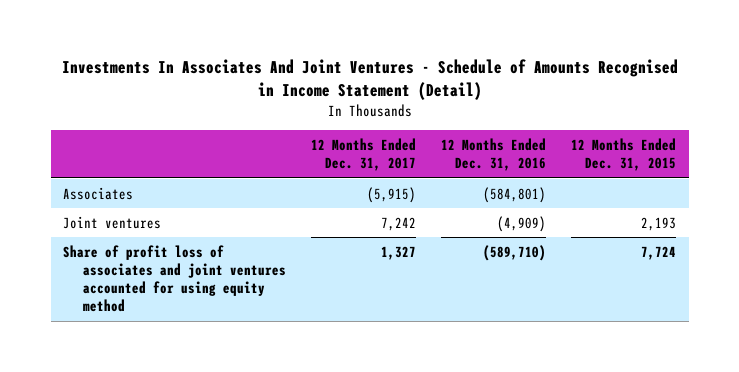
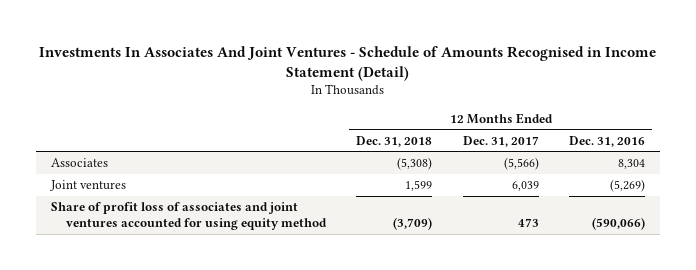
[571,137,677,172] 12 Months Ended Dec. 31, 2015 -> none
none -> [356,135,433,147] Dec. 31, 2018
[367,186,417,203] (5,915) -> [503,157,539,171] (5,566)
[483,186,547,203] (584,801) -> [617,159,645,170] 8,304
[381,216,417,231] 7,242 -> [511,181,539,192] 6,039
[497,215,547,232] (4,909) -> [609,179,645,193] (5,269)
[381,245,417,260] 1,327 -> [517,217,539,227] 473
[483,244,547,261] (589,710) -> [591,216,645,230] (590,066)

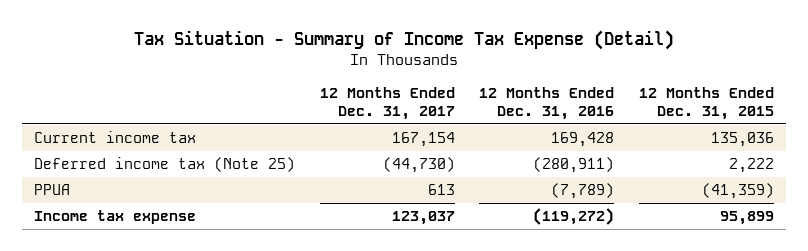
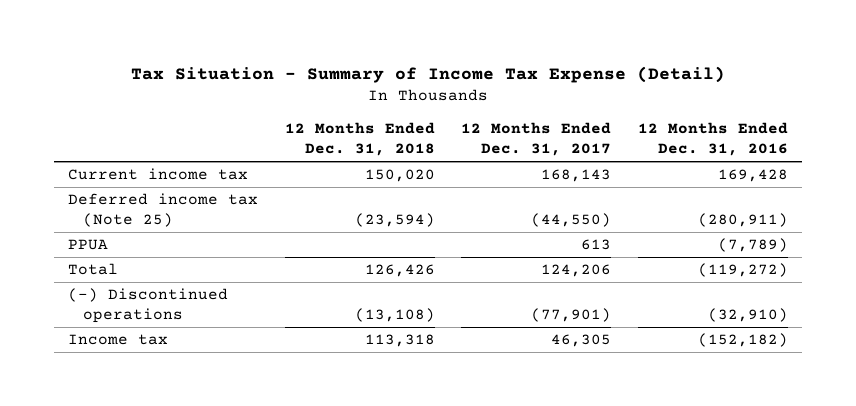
[638,87,774,120] 12 Months Ended Dec. 31, 2015 -> none
none -> [284,121,435,157] 12 Months Ended Dec. 31, 2018
[391,132,455,148] 167,154 -> [541,169,612,183] 168,143
[382,157,455,174] (44,730) -> [531,213,612,228] (44,550)
none -> [67,263,118,276] Total
none -> [67,288,228,324] (-) Discontinued operations
[34,210,197,225] Income tax expense -> [67,334,168,346] Income tax
[391,211,455,226] 123,037 -> [551,334,612,348] 46,305
[533,208,615,226] (119,272) -> [698,333,789,348] (152,182)

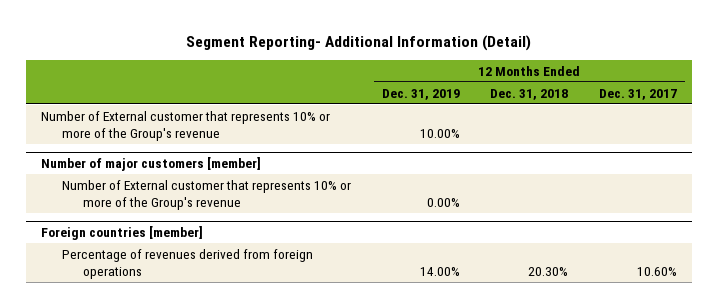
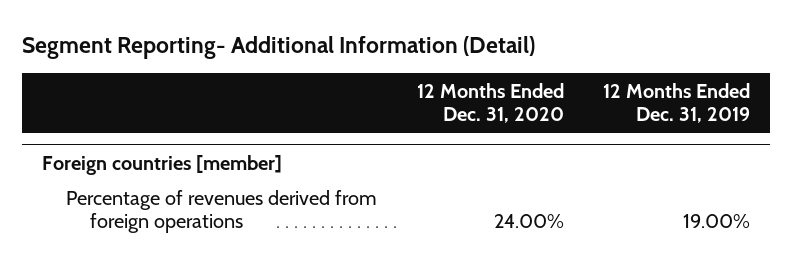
[490,88,569,100] Dec. 31, 2018 -> none
[598,88,677,100] Dec. 31, 2017 -> none
none -> [416,82,564,124] 12 Months Ended Dec. 31, 2020
[40,110,330,142] Number of External customer that represents 10% or more of the Group's revenue -> none
[40,157,261,172] Number of major customers [member] -> none
[61,179,351,211] Number of External customer that represents 10% or more of the Group's revenue -> none
[419,267,460,277] 14.00% -> [683,214,751,229] 19.00%

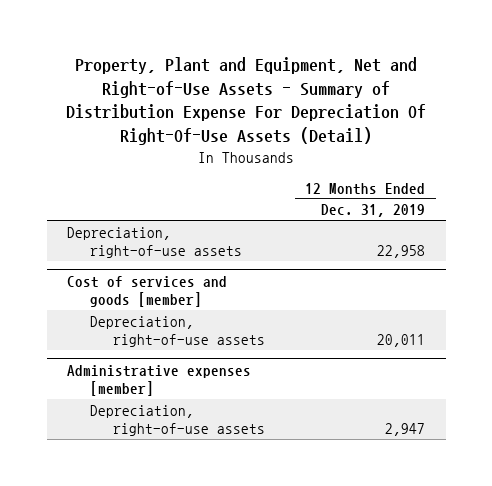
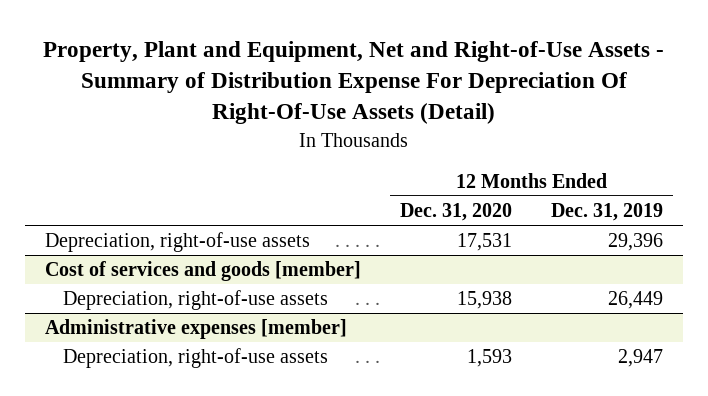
none -> [400,203,513,222] Dec. 31, 2020
[377,244,426,258] 22,958 -> [608,233,664,252] 29,396
[377,333,426,347] 20,011 -> [608,291,664,310] 26,449

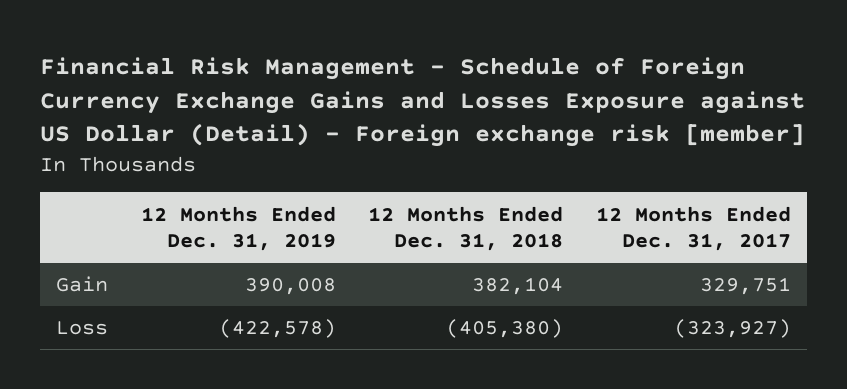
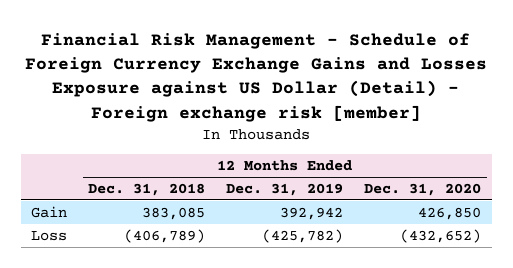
[596,205,792,252] 12 Months Ended Dec. 31, 2017 -> none
none -> [364,183,482,197] Dec. 31, 2020
[244,278,336,296] 390,008 -> [280,206,344,220] 392,942
[472,277,564,296] 382,104 -> [142,206,206,220] 383,085
[218,319,336,339] (422,578) -> [262,228,344,243] (425,782)
[446,319,564,339] (405,380) -> [124,228,206,243] (406,789)

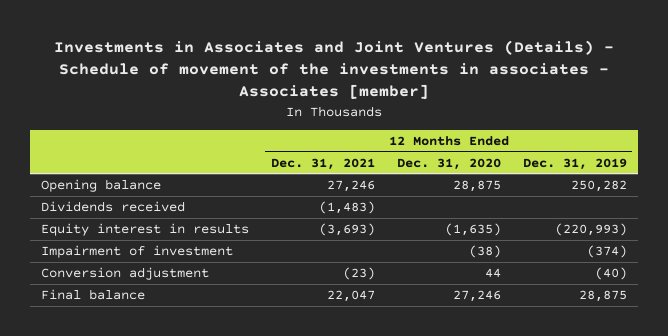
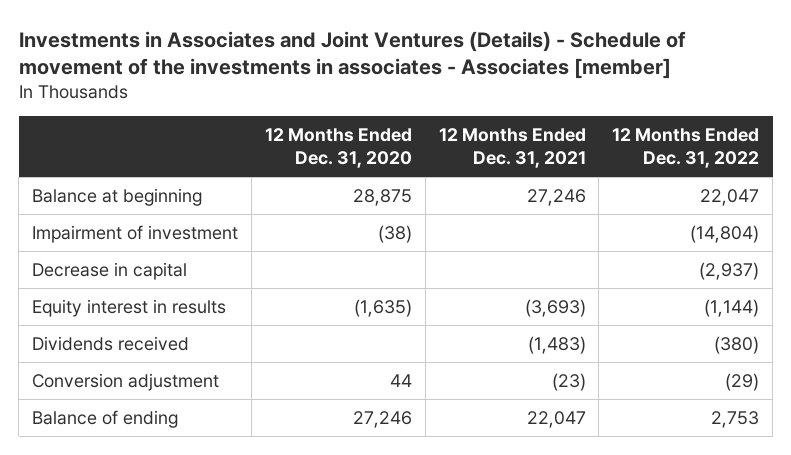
[522,157,627,170] Dec. 31, 2019 -> none
none -> [612,127,760,169] 12 Months Ended Dec. 31, 2022
[41,178,162,192] Opening balance -> [32,187,203,206] Balance at beginning
none -> [32,261,188,280] Decrease in capital
[41,222,250,236] Equity interest in results -> [32,298,227,317] Equity interest in results
[41,200,186,212] Dividends received -> [32,335,190,351] Dividends received
[41,288,146,300] Final balance -> [32,409,179,428] Balance of ending

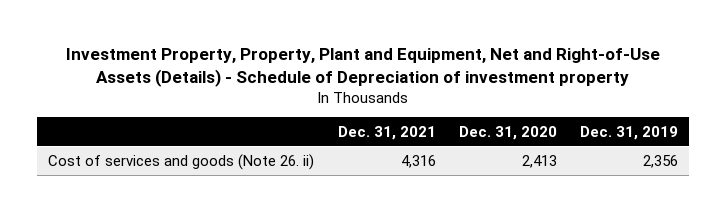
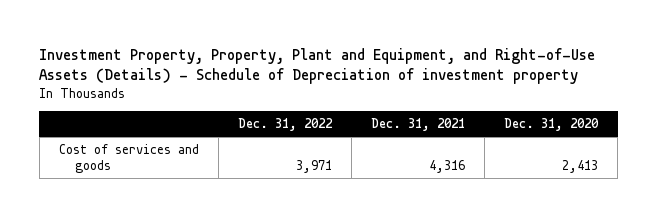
[66,47,661,87] Investment Property, Property, Plant and Equipment, Net and Right-of-Use Assets (Details) - Schedule of Depreciation of investment property -> [39,47,596,85] Investment Property, Property, Plant and Equipment, and Right-of-Use Assets (Details) - Schedule of Depreciation of investment property
[579,125,678,140] Dec. 31, 2019 -> none
none -> [237,118,333,132] Dec. 31, 2022
[48,154,315,171] Cost of services and goods (Note 26. ii) -> [58,144,199,174] Cost of services and goods

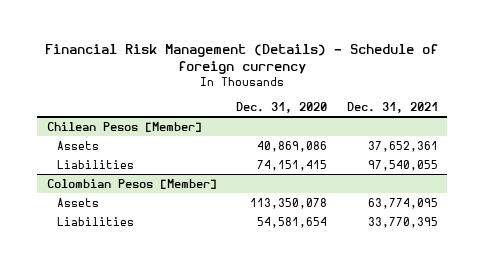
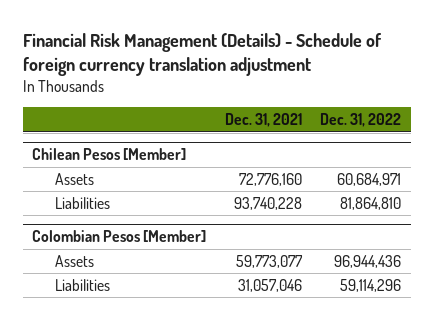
[45,44,439,75] Financial Risk Management (Details) - Schedule of foreign currency -> [22,32,382,76] Financial Risk Management (Details) - Schedule of foreign currency translation adjustment
[236,101,328,113] Dec. 31, 2020 -> none
none -> [320,113,402,128] Dec. 31, 2022
[367,140,438,152] 37,652,361 -> [238,172,302,186] 72,776,160
[367,159,438,171] 97,540,055 -> [233,196,302,210] 93,740,228
[367,197,438,209] 63,774,095 -> [235,254,303,268] 59,773,077
[367,216,438,228] 33,770,395 -> [237,278,302,292] 31,057,046

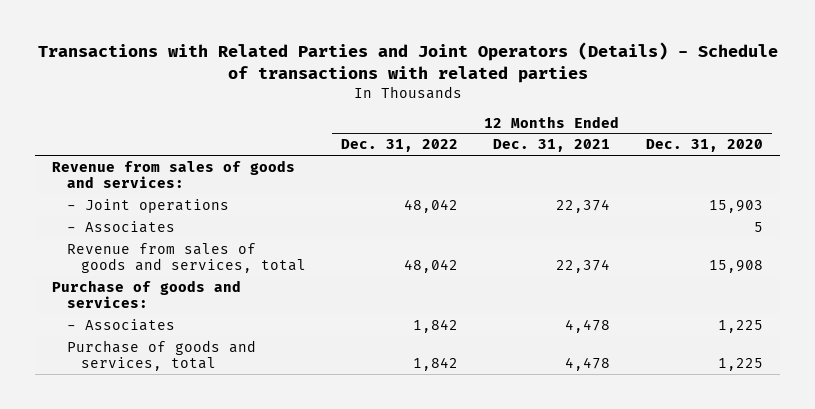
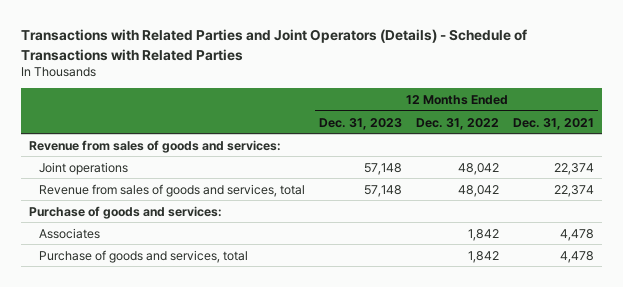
[37,41,778,83] Transactions with Related Parties and Joint Operators (Details) - Schedule of transactions with related parties -> [21,29,528,61] Transactions with Related Parties and Joint Operators (Details) - Schedule of Transactions with Related Parties
[645,139,763,153] Dec. 31, 2020 -> none
none -> [318,117,402,130] Dec. 31, 2023
[66,220,175,233] - Associates -> none
[66,198,229,213] - Joint operations -> [38,161,128,175] Joint operations
[66,318,175,331] - Associates -> [38,227,100,239] Associates

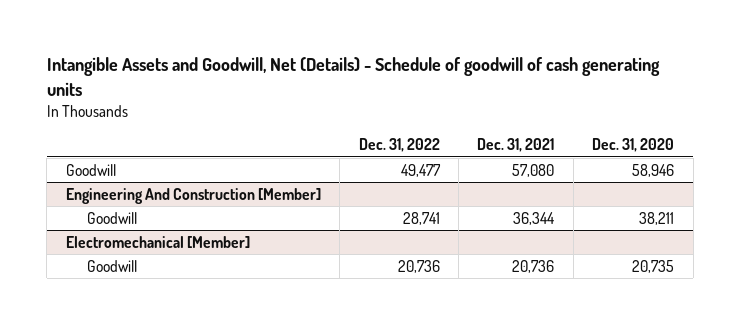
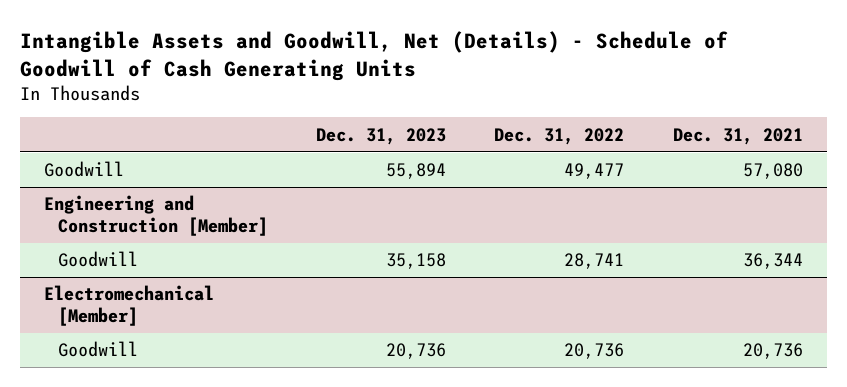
[46,57,660,96] Intangible Assets and Goodwill, Net (Details) - Schedule of goodwill of cash generating units -> [20,31,729,81] Intangible Assets and Goodwill, Net (Details) - Schedule of Goodwill of Cash Generating Units
[592,138,675,153] Dec. 31, 2020 -> none
none -> [316,127,447,145] Dec. 31, 2023
[65,187,321,204] Engineering And Construction [Member] -> [44,195,269,237] Engineering and Construction [Member]

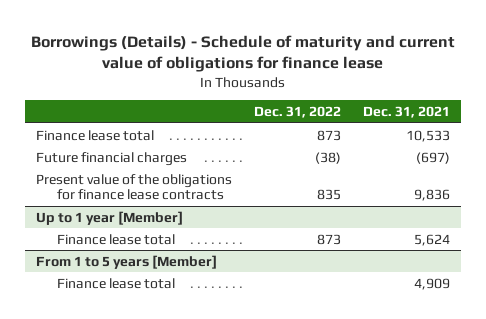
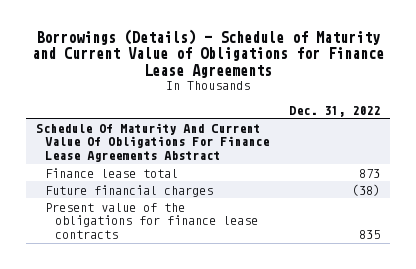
[31,34,456,72] Borrowings (Details) - Schedule of maturity and current value of obligations for finance lease -> [31,28,384,78] Borrowings (Details) - Schedule of Maturity and Current Value of Obligations for Finance Lease Agreements
[363,105,451,118] Dec. 31, 2021 -> none
none -> [35,122,270,163] Schedule Of Maturity And Current Value Of Obligations For Finance Lease Agreements Abstract
[36,210,184,225] Up to 1 year [Member] -> none
[57,233,176,245] Finance lease total -> none
[36,254,218,269] From 1 to 5 years [Member] -> none
[57,277,176,289] Finance lease total -> none

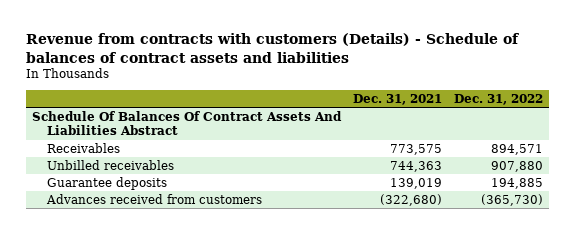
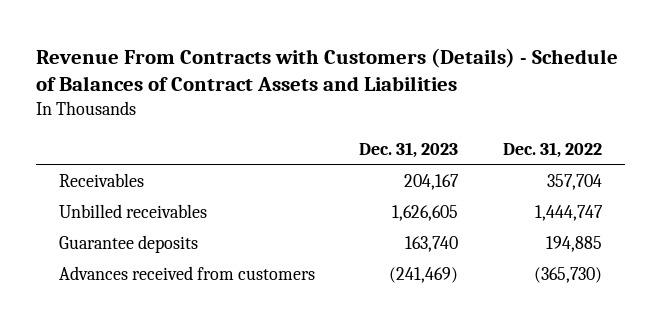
[26,33,520,63] Revenue from contracts with customers (Details) - Schedule of balances of contract assets and liabilities -> [36,47,619,92] Revenue From Contracts with Customers (Details) - Schedule of Balances of Contract Assets and Liabilities
[352,93,442,105] Dec. 31, 2021 -> none
none -> [359,141,459,158] Dec. 31, 2023
[32,110,343,136] Schedule Of Balances Of Contract Assets And Liabilities Abstract -> none
[490,143,543,155] 894,571 -> [547,173,603,190] 357,704
[490,160,543,172] 907,880 -> [535,204,604,221] 1,444,747

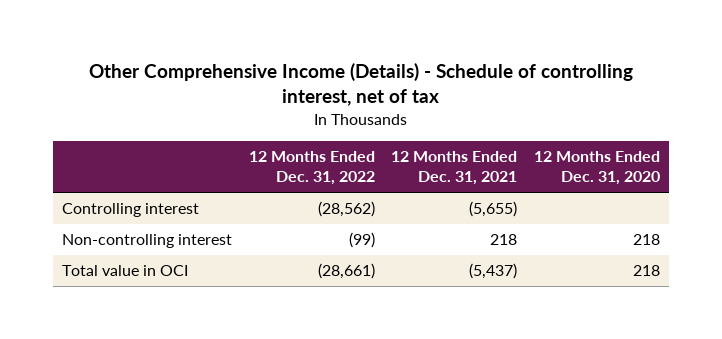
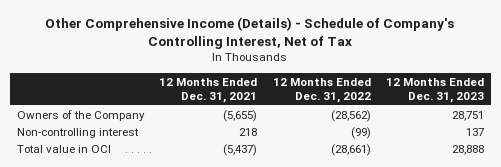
[89,63,634,107] Other Comprehensive Income (Details) - Schedule of controlling interest, net of tax -> [45,16,455,49] Other Comprehensive Income (Details) - Schedule of Company's Controlling Interest, Net of Tax
[534,150,661,186] 12 Months Ended Dec. 31, 2020 -> none
none -> [385,77,484,104] 12 Months Ended Dec. 31, 2023
[61,203,199,218] Controlling interest -> [17,109,146,121] Owners of the Company

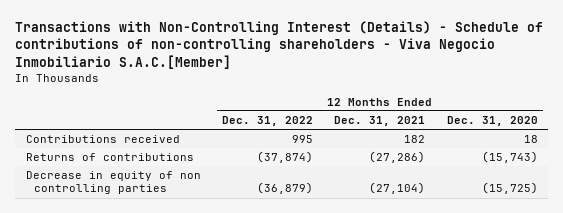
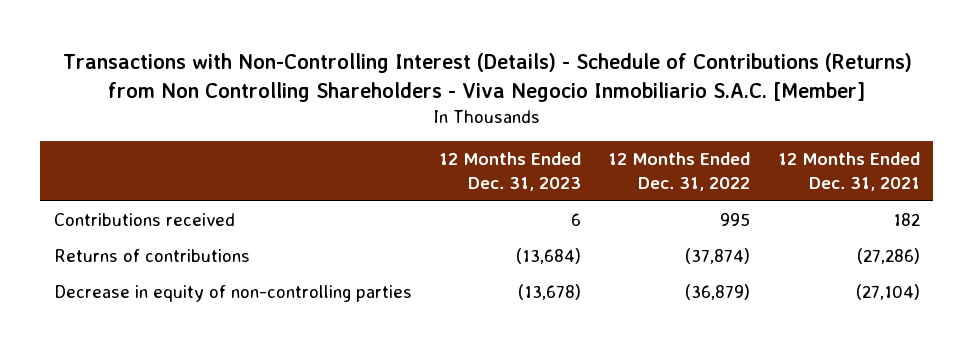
[14,21,543,69] Transactions with Non-Controlling Interest (Details) - Schedule of contributions of non-controlling shareholders - Viva Negocio Inmobiliario S.A.C.[Member] -> [62,53,912,102] Transactions with Non-Controlling Interest (Details) - Schedule of Contributions (Returns) from Non Controlling Shareholders - Viva Negocio Inmobiliario S.A.C. [Member]
[446,116,538,127] Dec. 31, 2020 -> none
none -> [439,152,582,192] 12 Months Ended Dec. 31, 2023
[25,171,201,195] Decrease in equity of non controlling parties -> [54,285,413,303] Decrease in equity of non-controlling parties

